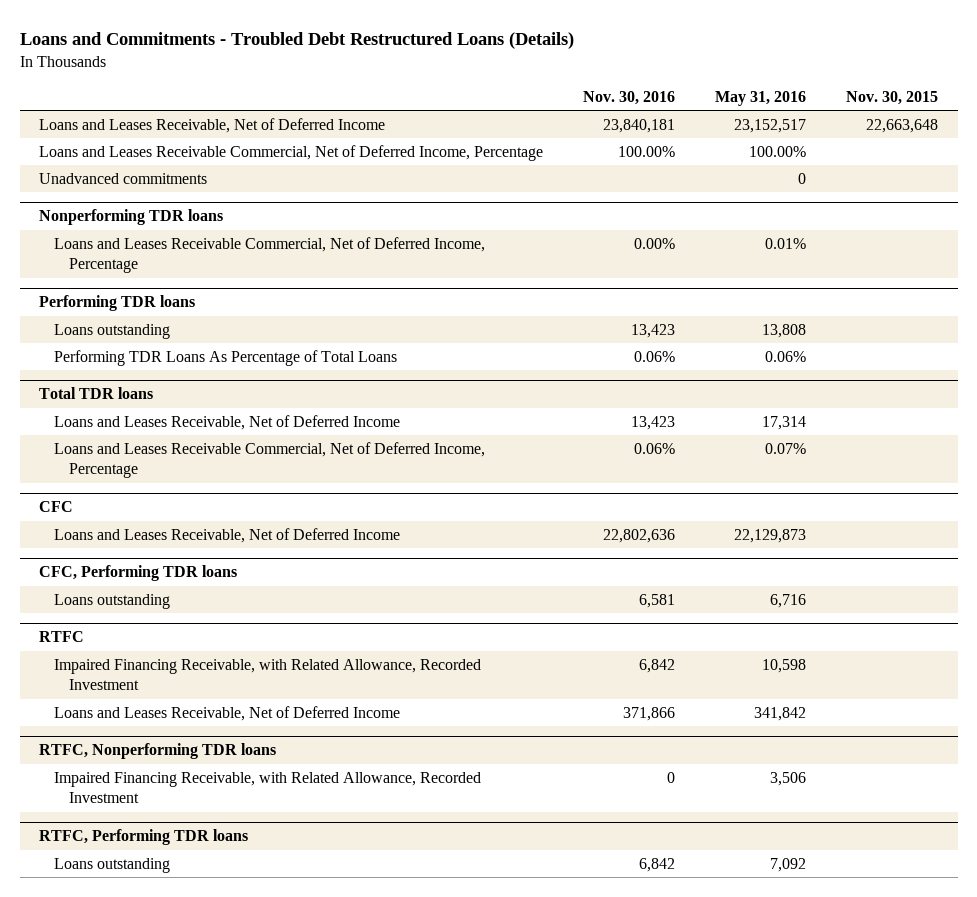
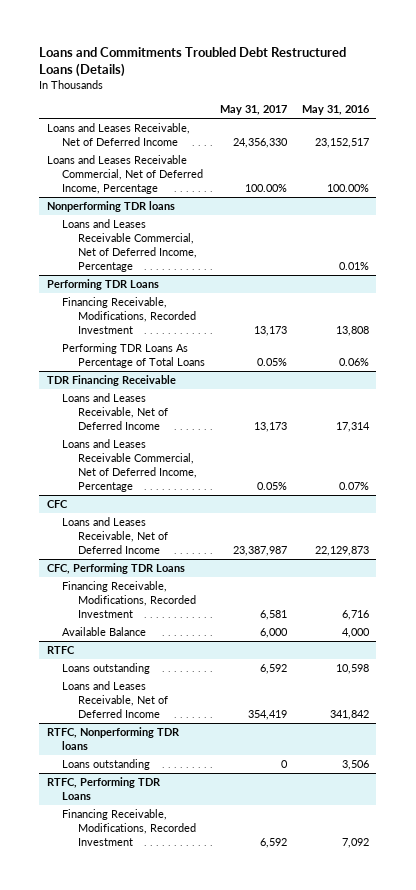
[19,31,574,49] Loans and Commitments - Troubled Debt Restructured Loans (Details) -> [39,46,347,78] Loans and Commitments Troubled Debt Restructured Loans (Details)
[583,90,676,105] Nov. 30, 2016 -> none
[845,90,938,105] Nov. 30, 2015 -> none
none -> [220,105,288,116] May 31, 2017
[39,172,208,184] Unadvanced commitments -> none
[39,295,196,312] Performing TDR loans -> [46,278,159,290] Performing TDR Loans
[54,323,171,339] Loans outstanding -> [62,296,197,334] Financing Receivable, Modifications, Recorded Investment
[39,387,154,400] Total TDR loans -> [46,374,176,386] TDR Financing Receivable
[39,565,238,582] CFC, Performing TDR loans -> [46,562,185,574] CFC, Performing TDR Loans
[54,593,171,609] Loans outstanding -> [62,580,197,618] Financing Receivable, Modifications, Recorded Investment
none -> [62,626,147,636] Available Balance
[54,658,482,691] Impaired Financing Receivable, with Related Allowance, Recorded Investment -> [62,662,151,674] Loans outstanding
[54,771,482,804] Impaired Financing Receivable, with Related Allowance, Recorded Investment -> [62,758,151,770] Loans outstanding
[39,829,249,846] RTFC, Performing TDR loans -> [46,776,161,800] RTFC, Performing TDR Loans
[54,857,171,873] Loans outstanding -> [62,808,197,846] Financing Receivable, Modifications, Recorded Investment

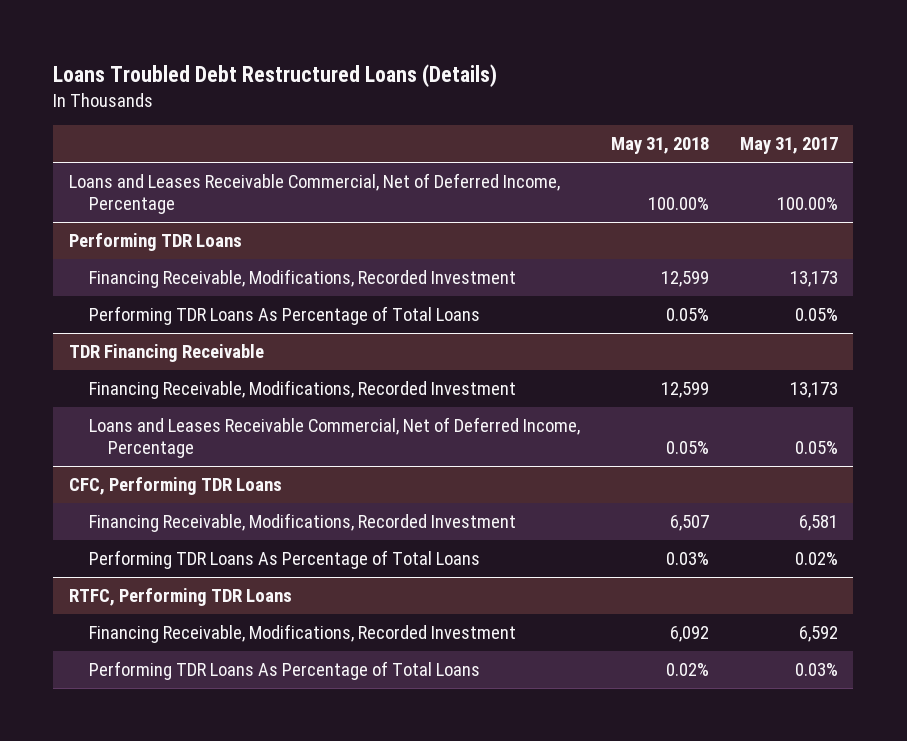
[39,46,347,78] Loans and Commitments Troubled Debt Restructured Loans (Details) -> [53,63,498,87] Loans Troubled Debt Restructured Loans (Details)
[301,105,370,116] May 31, 2016 -> none
none -> [610,137,709,155] May 31, 2018
[46,122,190,146] Loans and Leases Receivable, Net of Deferred Income -> none
[46,200,175,212] Nonperforming TDR loans -> none
[62,218,198,272] Loans and Leases Receivable Commercial, Net of Deferred Income, Percentage -> none
[62,392,169,430] Loans and Leases Receivable, Net of Deferred Income -> [88,379,516,399] Financing Receivable, Modifications, Recorded Investment
[46,499,68,508] CFC -> none
[62,516,169,554] Loans and Leases Receivable, Net of Deferred Income -> none
[62,626,147,636] Available Balance -> none
[46,645,75,654] RTFC -> none
[62,662,151,674] Loans outstanding -> none
[62,680,169,718] Loans and Leases Receivable, Net of Deferred Income -> none
[46,726,180,750] RTFC, Nonperforming TDR loans -> none
[62,758,151,770] Loans outstanding -> none
none -> [88,549,480,569] Performing TDR Loans As Percentage of Total Loans
none -> [88,660,480,680] Performing TDR Loans As Percentage of Total Loans

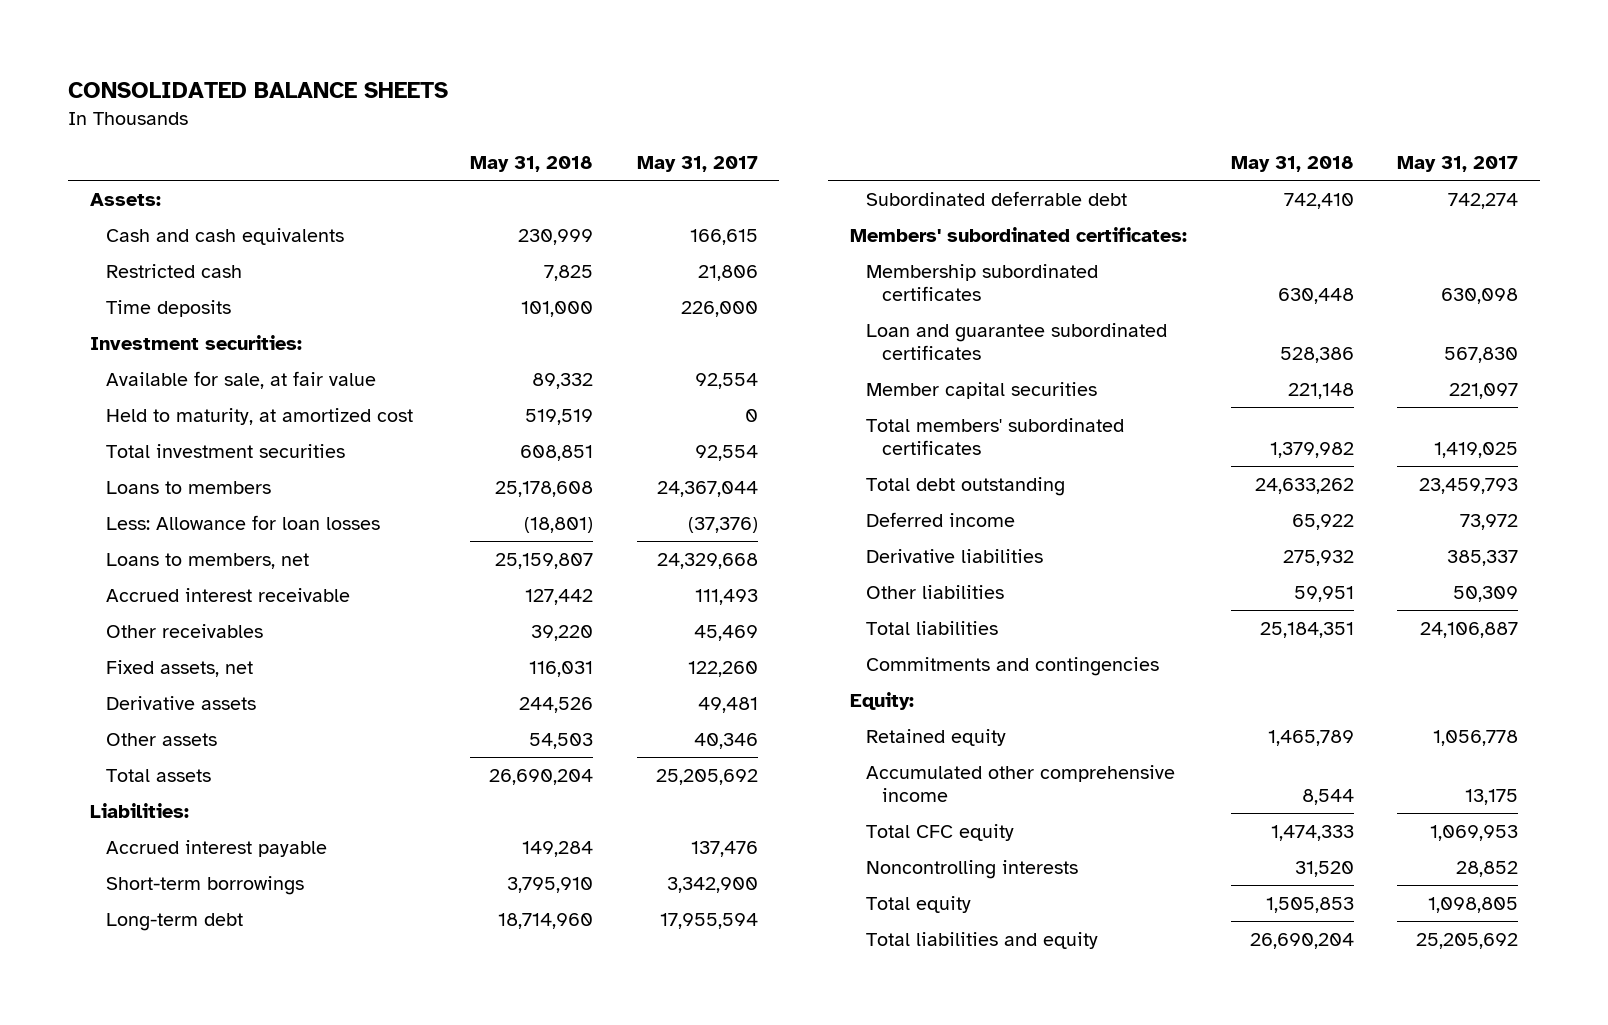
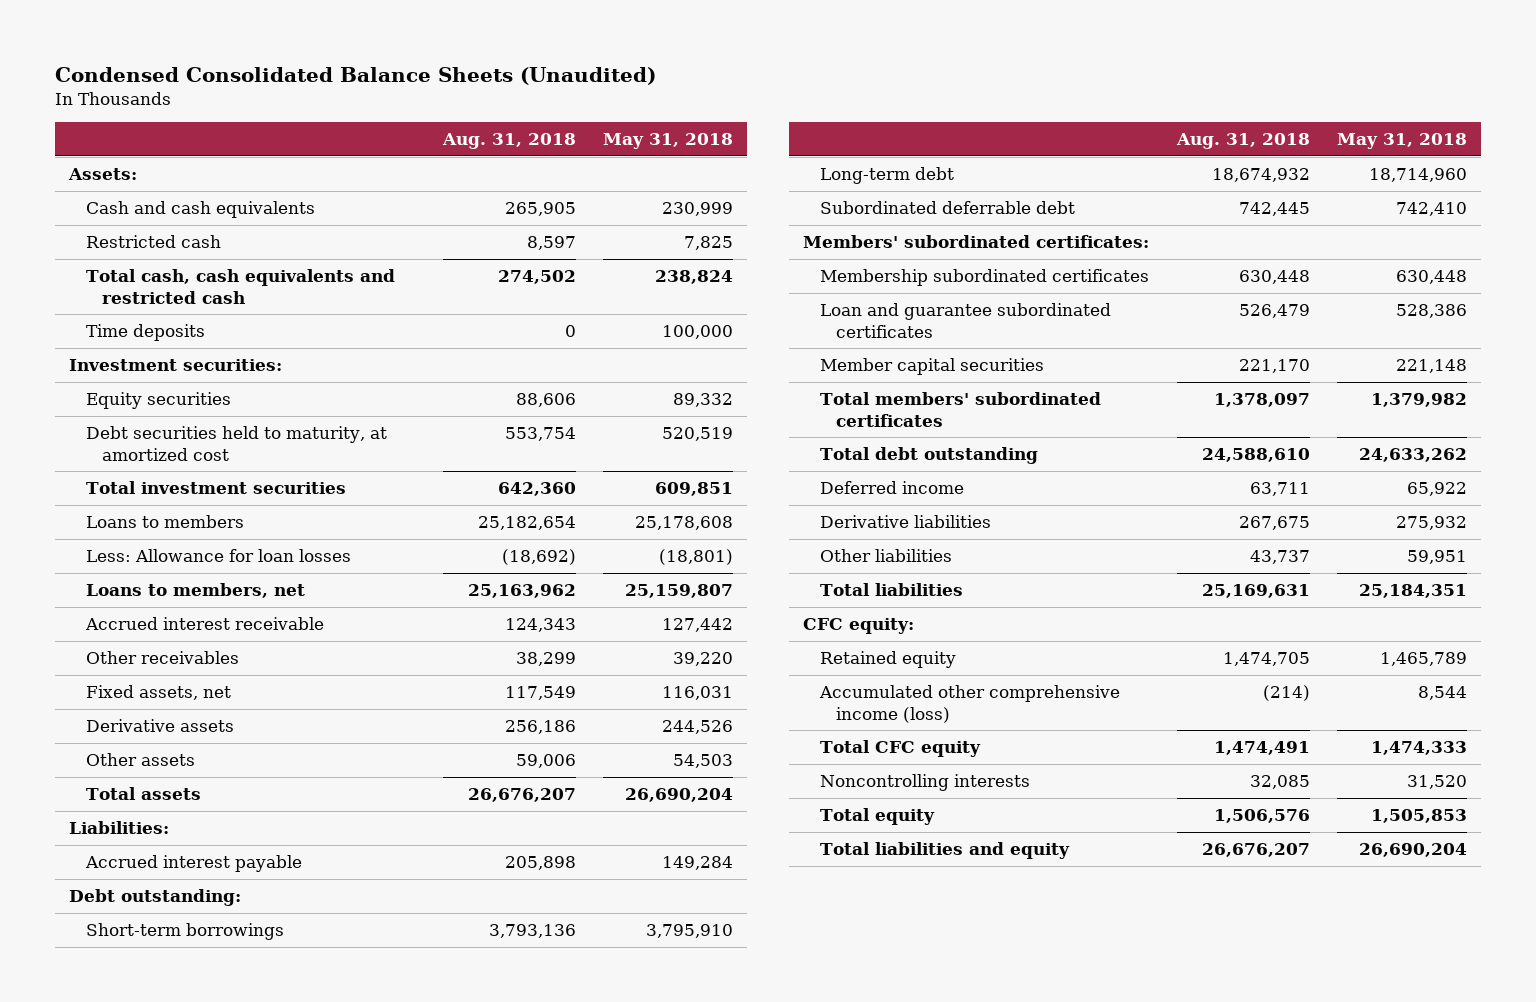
[67,82,448,99] CONSOLIDATED BALANCE SHEETS -> [55,66,657,85] Condensed Consolidated Balance Sheets (Unaudited)
[636,155,758,172] May 31, 2017 -> none
none -> [441,132,576,149] Aug. 31, 2018
none -> [85,269,395,304] Total cash, cash equivalents and restricted cash
[521,300,594,317] 101,000 -> [662,325,734,340] 100,000
[105,370,376,389] Available for sale, at fair value -> [85,392,231,410] Equity securities
[105,407,413,425] Held to maturity, at amortized cost -> [85,426,387,461] Debt securities held to maturity, at amortized cost
[525,408,594,425] 519,519 -> [662,427,734,442] 520,519
[520,444,594,461] 608,851 -> [655,482,734,497] 609,851
none -> [69,889,242,907] Debt outstanding:
[866,656,1160,676] Commitments and contingencies -> none
[850,691,915,710] Equity: -> [803,618,915,635] CFC equity:
[866,764,1176,802] Accumulated other comprehensive income -> [818,685,1120,723] Accumulated other comprehensive income (loss)

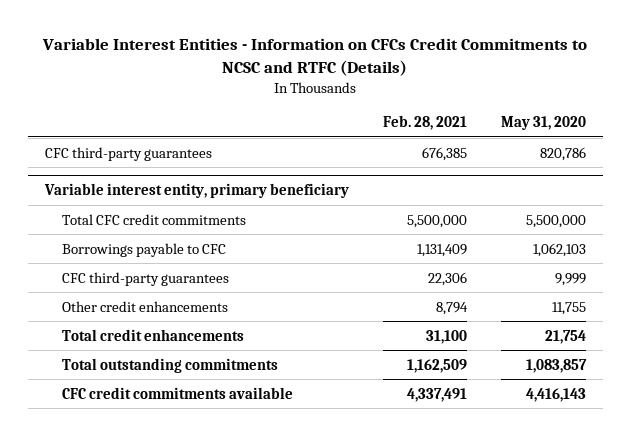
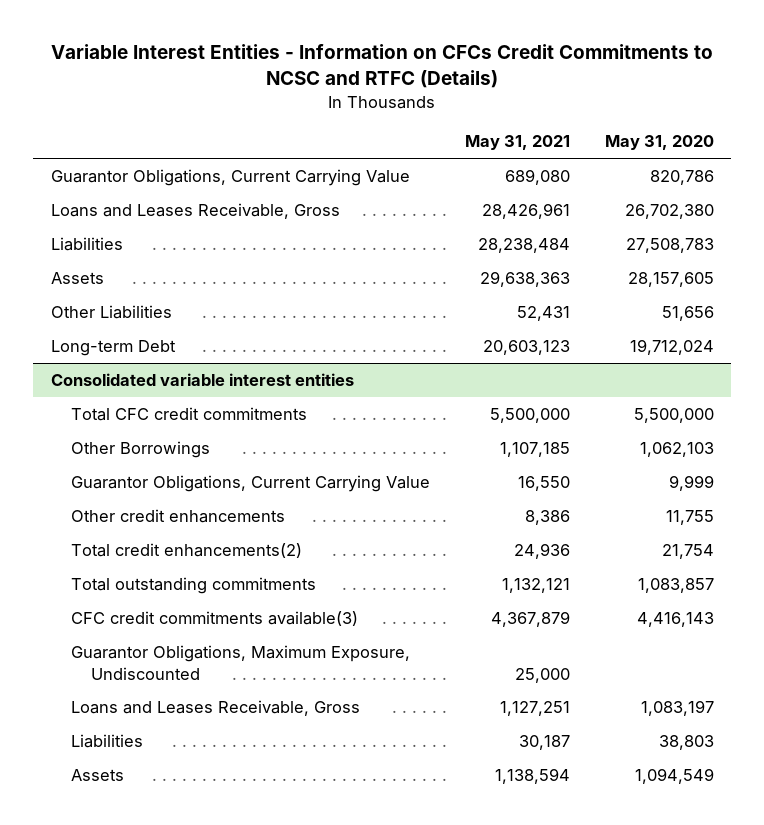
[382,114,467,130] Feb. 28, 2021 -> none
none -> [464,135,570,151] May 31, 2021
[44,146,212,161] CFC third-party guarantees -> [50,168,410,186] Guarantor Obligations, Current Carrying Value
none -> [50,202,340,219] Loans and Leases Receivable, Gross
none -> [50,236,123,251] Liabilities
none -> [50,271,104,284] Assets
none -> [50,304,172,319] Other Liabilities
none -> [50,339,176,356] Long-term Debt
[43,183,349,199] Variable interest entity, primary beneficiary -> [50,372,354,386] Consolidated variable interest entities
[61,242,226,257] Borrowings payable to CFC -> [71,440,211,458] Other Borrowings
[61,271,229,286] CFC third-party guarantees -> [71,474,431,492] Guarantor Obligations, Current Carrying Value
[61,328,244,341] Total credit enhancements -> [71,542,303,558] Total credit enhancements(2)
[61,386,293,399] CFC credit commitments available -> [71,610,359,626] CFC credit commitments available(3)
none -> [71,644,411,680] Guarantor Obligations, Maximum Exposure, Undiscounted
none -> [71,699,361,716] Loans and Leases Receivable, Gross
none -> [71,733,144,748] Liabilities
none -> [71,768,125,781] Assets

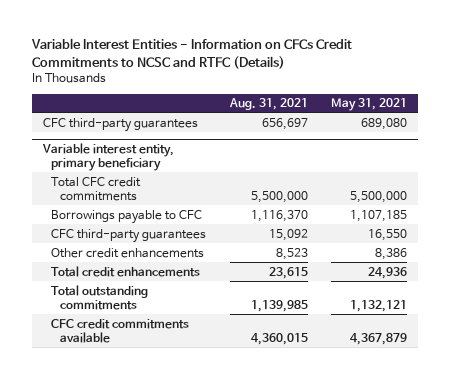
[604,135,714,151] May 31, 2020 -> none
none -> [228,98,308,111] Aug. 31, 2021
[50,202,340,219] Loans and Leases Receivable, Gross -> none
[50,236,123,251] Liabilities -> none
[50,271,104,284] Assets -> none
[50,304,172,319] Other Liabilities -> none
[50,339,176,356] Long-term Debt -> none
[50,168,410,186] Guarantor Obligations, Current Carrying Value -> [43,117,199,132] CFC third-party guarantees
[50,372,354,386] Consolidated variable interest entities -> [42,142,175,171] Variable interest entity, primary beneficiary
[71,440,211,458] Other Borrowings -> [51,209,203,224] Borrowings payable to CFC
[71,474,431,492] Guarantor Obligations, Current Carrying Value -> [51,228,207,243] CFC third-party guarantees
[71,542,303,558] Total credit enhancements(2) -> [51,265,201,277] Total credit enhancements
[71,644,411,680] Guarantor Obligations, Maximum Exposure, Undiscounted -> none
[71,699,361,716] Loans and Leases Receivable, Gross -> none
[71,733,144,748] Liabilities -> none
[71,768,125,781] Assets -> none
[71,610,359,626] CFC credit commitments available(3) -> [51,318,190,343] CFC credit commitments available

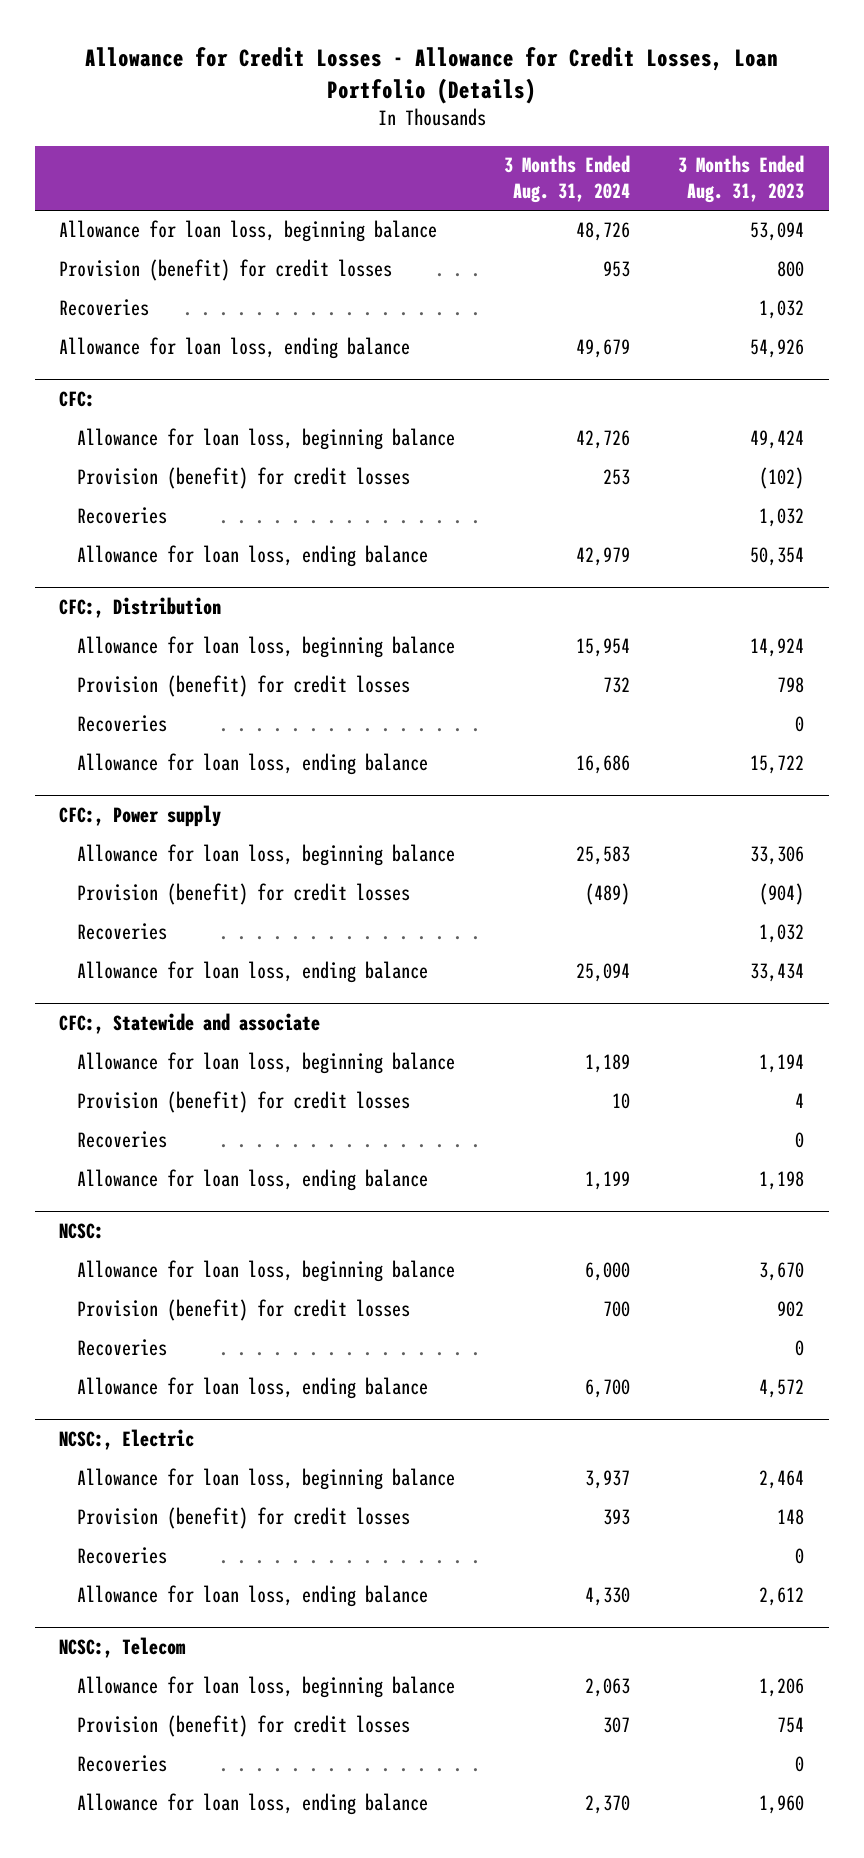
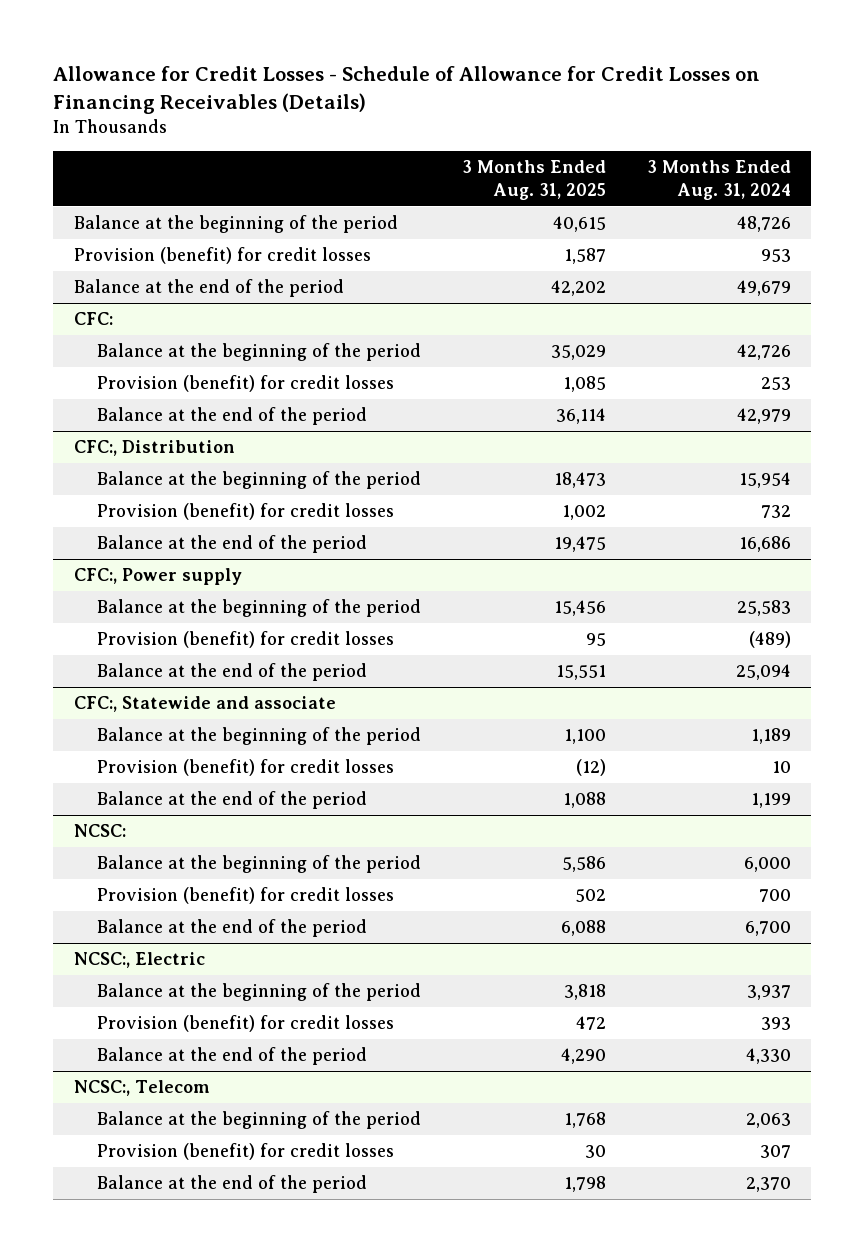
[84,47,778,104] Allowance for Credit Losses - Allowance for Credit Losses, Loan Portfolio (Details) -> [53,65,761,114] Allowance for Credit Losses - Schedule of Allowance for Credit Losses on Financing Receivables (Details)
[678,155,805,203] 3 Months Ended Aug. 31, 2023 -> none
none -> [461,160,606,201] 3 Months Ended Aug. 31, 2025
[59,220,438,243] Allowance for loan loss, beginning balance -> [73,215,398,234] Balance at the beginning of the period
[59,299,150,317] Recoveries -> none
[59,337,411,360] Allowance for loan loss, ending balance -> [73,279,344,298] Balance at the end of the period
[77,428,456,451] Allowance for loan loss, beginning balance -> [96,343,421,362] Balance at the beginning of the period
[77,507,168,525] Recoveries -> none
[77,545,429,568] Allowance for loan loss, ending balance -> [96,407,367,426] Balance at the end of the period
[77,636,456,659] Allowance for loan loss, beginning balance -> [96,471,421,490] Balance at the beginning of the period
[77,715,168,733] Recoveries -> none
[77,753,429,776] Allowance for loan loss, ending balance -> [96,535,367,554] Balance at the end of the period
[77,844,456,867] Allowance for loan loss, beginning balance -> [96,599,421,618] Balance at the beginning of the period
[77,923,168,941] Recoveries -> none
[77,961,429,984] Allowance for loan loss, ending balance -> [96,663,367,682] Balance at the end of the period
[77,1052,456,1075] Allowance for loan loss, beginning balance -> [96,727,421,746] Balance at the beginning of the period
[77,1131,168,1149] Recoveries -> none
[77,1169,429,1192] Allowance for loan loss, ending balance -> [96,791,367,810] Balance at the end of the period
[77,1260,456,1283] Allowance for loan loss, beginning balance -> [96,855,421,874] Balance at the beginning of the period
[77,1339,168,1357] Recoveries -> none
[77,1377,429,1400] Allowance for loan loss, ending balance -> [96,919,367,938] Balance at the end of the period
[77,1468,456,1491] Allowance for loan loss, beginning balance -> [96,983,421,1002] Balance at the beginning of the period
[77,1547,168,1565] Recoveries -> none
[77,1585,429,1608] Allowance for loan loss, ending balance -> [96,1047,367,1066] Balance at the end of the period
[77,1676,456,1699] Allowance for loan loss, beginning balance -> [96,1111,421,1130] Balance at the beginning of the period
[77,1755,168,1773] Recoveries -> none
[77,1793,429,1816] Allowance for loan loss, ending balance -> [96,1175,367,1194] Balance at the end of the period

